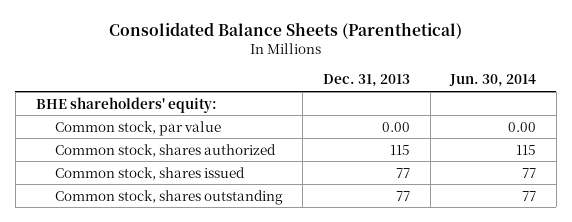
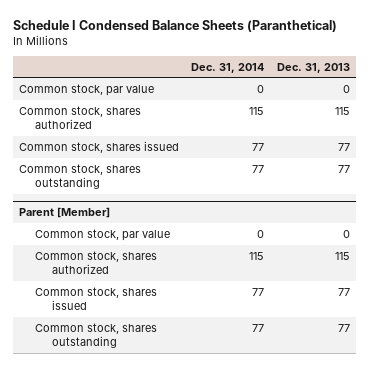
[108,22,462,40] Consolidated Balance Sheets (Parenthetical) -> [12,19,337,32] Schedule I Condensed Balance Sheets (Paranthetical)
[449,74,537,88] Jun. 30, 2014 -> none
none -> [191,62,265,73] Dec. 31, 2014
[35,96,217,113] BHE shareholders' equity: -> none
[381,121,410,132] 0.00 -> [342,84,350,93] 0
none -> [18,206,110,218] Parent [Member]
none -> [35,228,171,241] Common stock, par value
none -> [35,250,158,275] Common stock, shares authorized
none -> [35,286,158,311] Common stock, shares issued
none -> [35,322,158,349] Common stock, shares outstanding

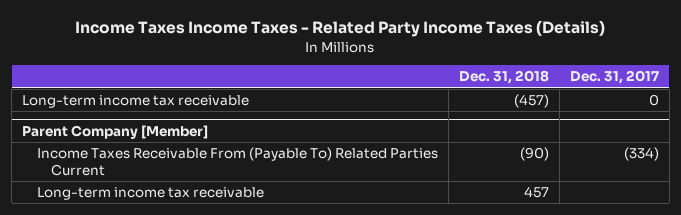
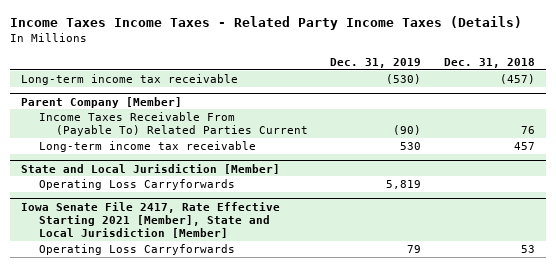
[569,70,659,85] Dec. 31, 2017 -> none
none -> [330,57,422,68] Dec. 31, 2019
[519,147,549,162] (90) -> [520,126,535,135] 76
none -> [21,163,281,174] State and Local Jurisdiction [Member]
none -> [38,179,235,191] Operating Loss Carryforwards
none -> [21,201,281,238] Iowa Senate File 2417, Rate Effective Starting 2021 [Member], State and Local Jurisdiction [Member]
none -> [38,244,235,256] Operating Loss Carryforwards

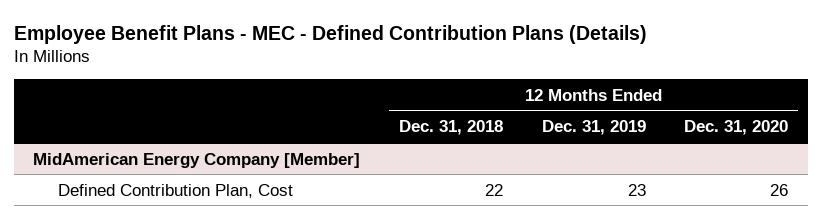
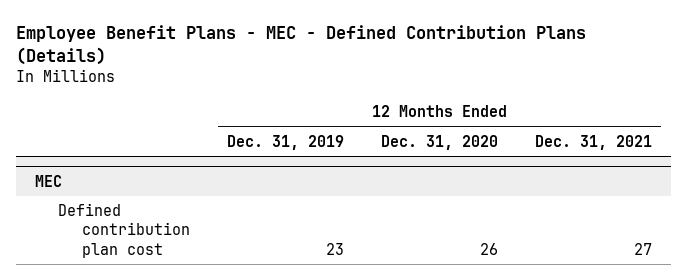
[398,120,503,136] Dec. 31, 2018 -> none
none -> [535,134,653,150] Dec. 31, 2021
[33,152,361,168] MidAmerican Energy Company [Member] -> [34,174,62,187] MEC
[57,183,293,198] Defined Contribution Plan, Cost -> [58,203,190,258] Defined contribution plan cost

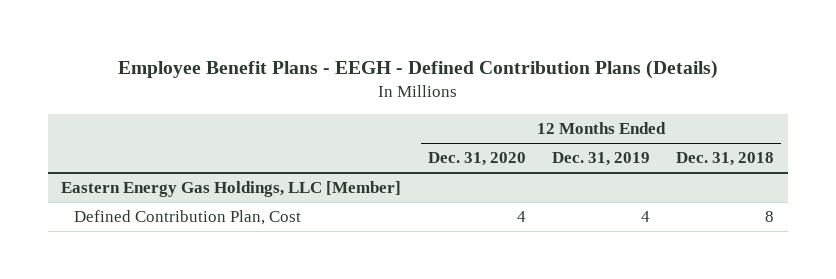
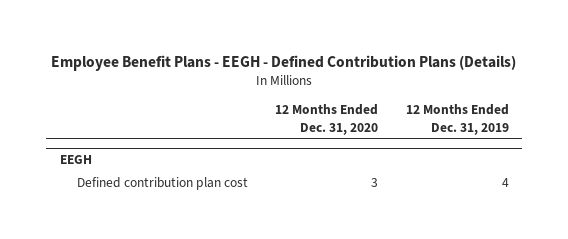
[676,152,775,167] Dec. 31, 2018 -> none
[61,181,402,198] Eastern Energy Gas Holdings, LLC [Member] -> [59,155,92,165] EEGH
[74,210,302,226] Defined Contribution Plan, Cost -> [76,176,248,190] Defined contribution plan cost
[516,211,526,223] 4 -> [371,177,379,187] 3

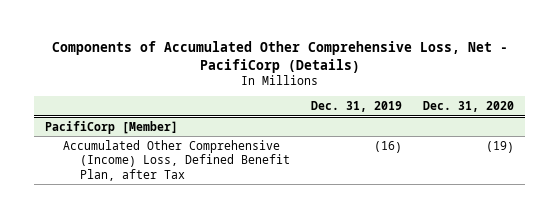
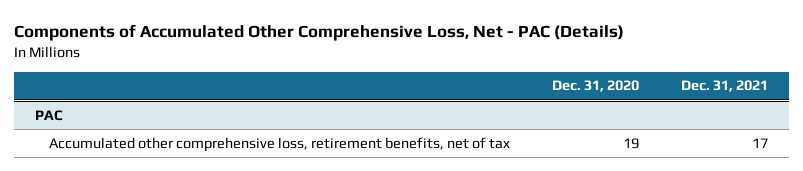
[51,41,508,73] Components of Accumulated Other Comprehensive Loss, Net - PacifiCorp (Details) -> [14,24,625,42] Components of Accumulated Other Comprehensive Loss, Net - PAC (Details)
[311,101,403,113] Dec. 31, 2019 -> none
none -> [680,80,768,93] Dec. 31, 2021
[44,120,178,134] PacifiCorp [Member] -> [35,109,64,121] PAC
[62,139,291,181] Accumulated Other Comprehensive (Income) Loss, Defined Benefit Plan, after Tax -> [48,136,510,152] Accumulated other comprehensive loss, retirement benefits, net of tax
[486,140,515,153] (19) -> [622,137,639,149] 19

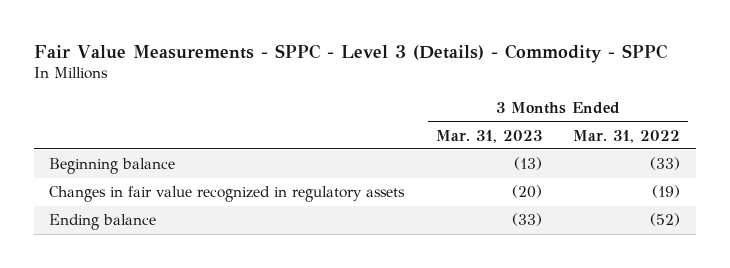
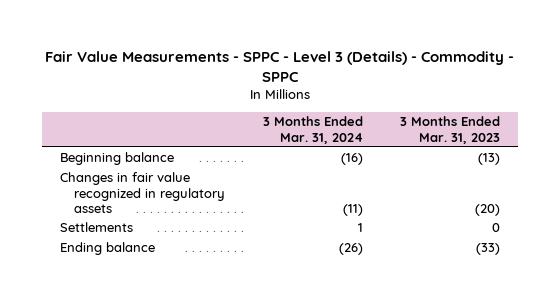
[573,129,681,143] Mar. 31, 2022 -> none
none -> [262,116,363,144] 3 Months Ended Mar. 31, 2024
none -> [60,222,134,233] Settlements

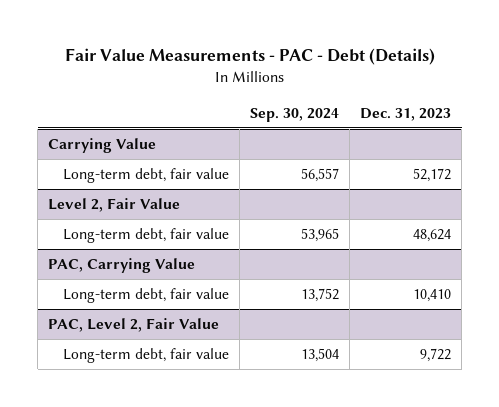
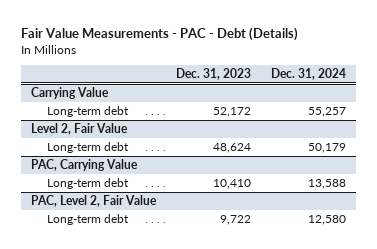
[250,107,340,122] Sep. 30, 2024 -> none
none -> [271,68,347,81] Dec. 31, 2024
[63,168,230,184] Long-term debt, fair value -> [46,106,129,118] Long-term debt
[63,228,230,244] Long-term debt, fair value -> [46,142,129,154] Long-term debt
[63,288,230,304] Long-term debt, fair value -> [46,178,129,190] Long-term debt
[63,348,230,364] Long-term debt, fair value -> [46,214,129,226] Long-term debt

